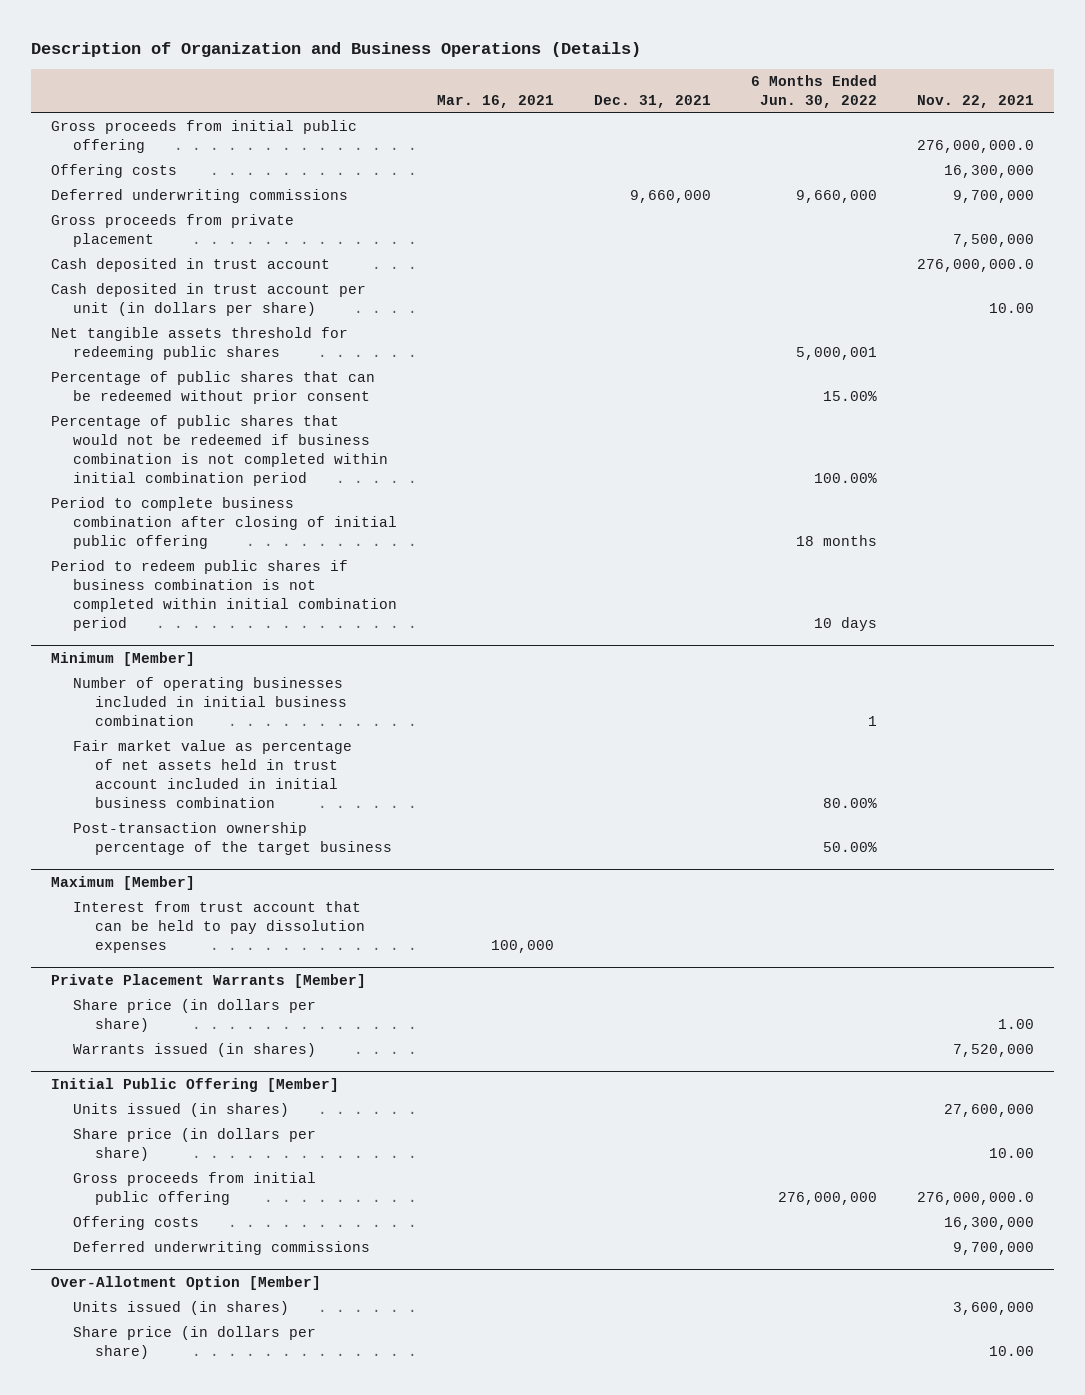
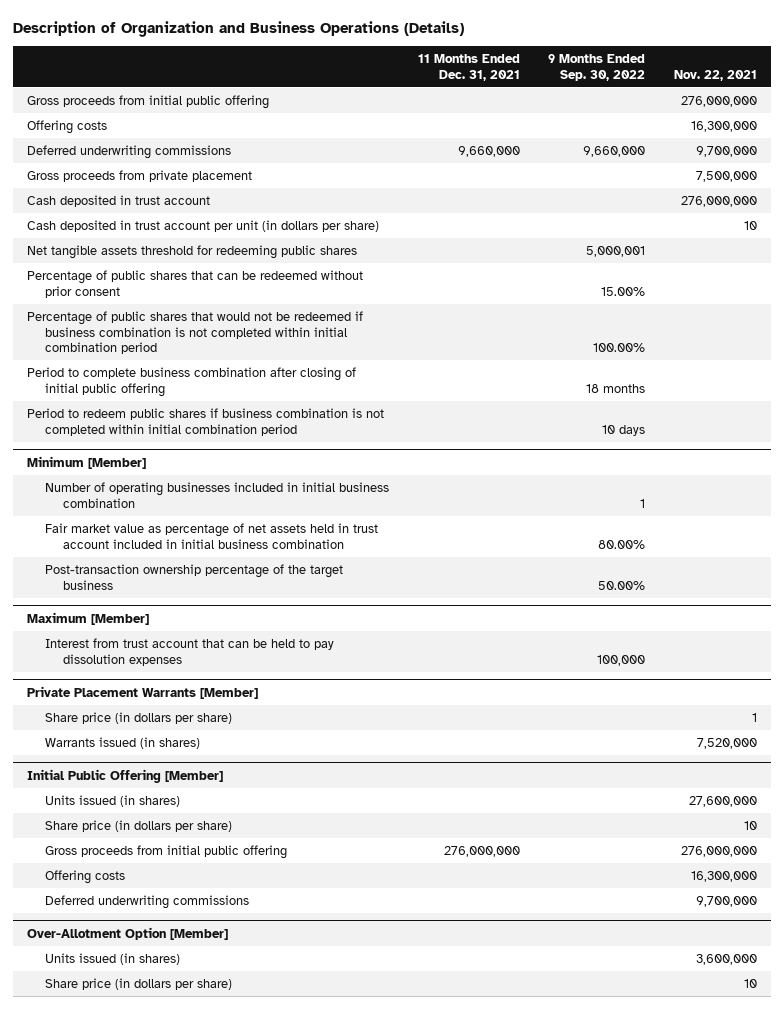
[436,95,554,109] Mar. 16, 2021 -> none
[593,95,711,109] Dec. 31, 2021 -> none
[750,75,877,109] 6 Months Ended Jun. 30, 2022 -> none
none -> [417,54,520,81] 11 Months Ended Dec. 31, 2021
none -> [548,54,646,81] 9 Months Ended Sep. 30, 2022
[916,140,1034,154] 276,000,000.0 -> [680,95,757,107] 276,000,000
[916,259,1034,273] 276,000,000.0 -> [680,195,757,207] 276,000,000
[988,303,1034,314] 10.00 -> [743,220,757,230] 10
[997,1019,1034,1030] 1.00 -> [751,712,757,722] 1
[988,1148,1034,1159] 10.00 -> [743,820,757,830] 10
[916,1192,1034,1206] 276,000,000.0 -> [680,845,757,857] 276,000,000
[988,1346,1034,1357] 10.00 -> [743,978,757,988] 10

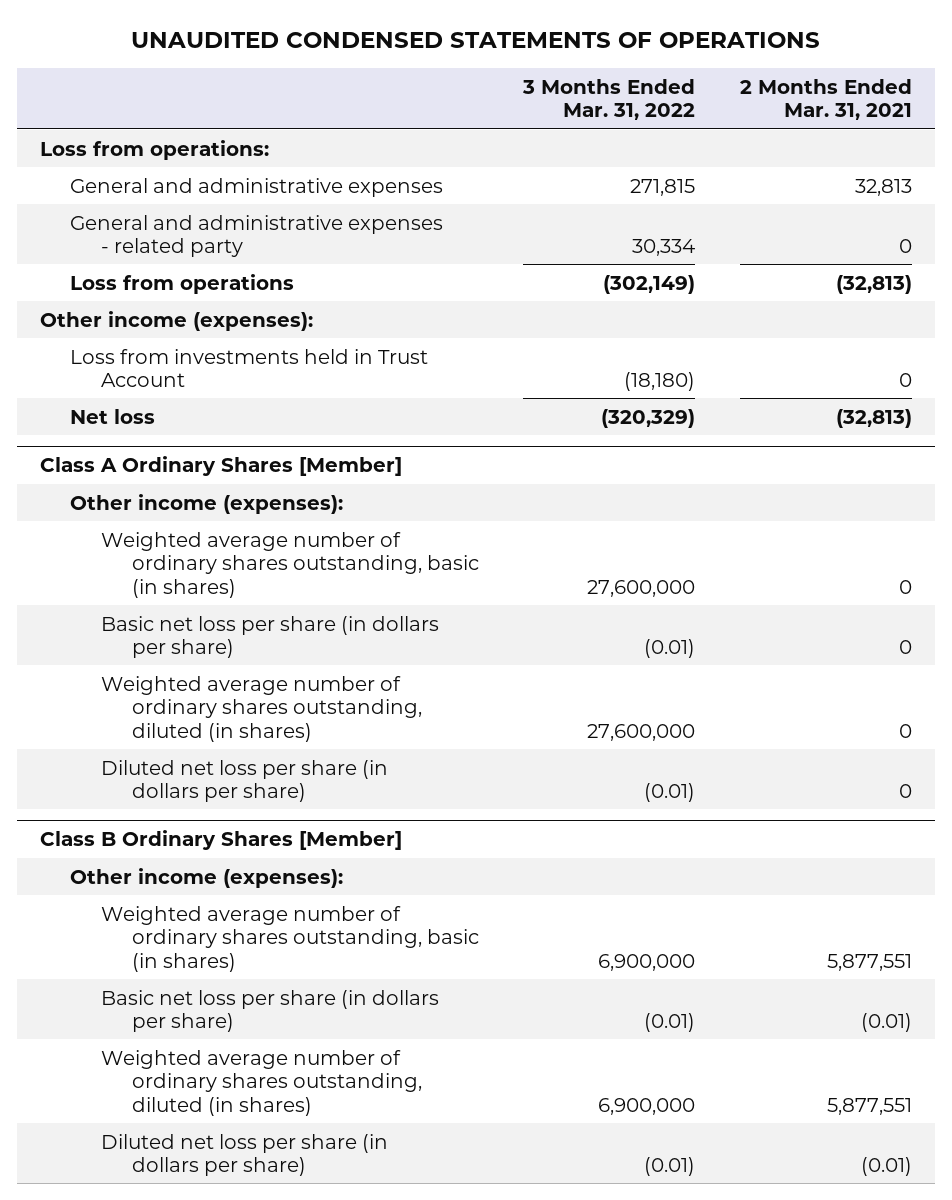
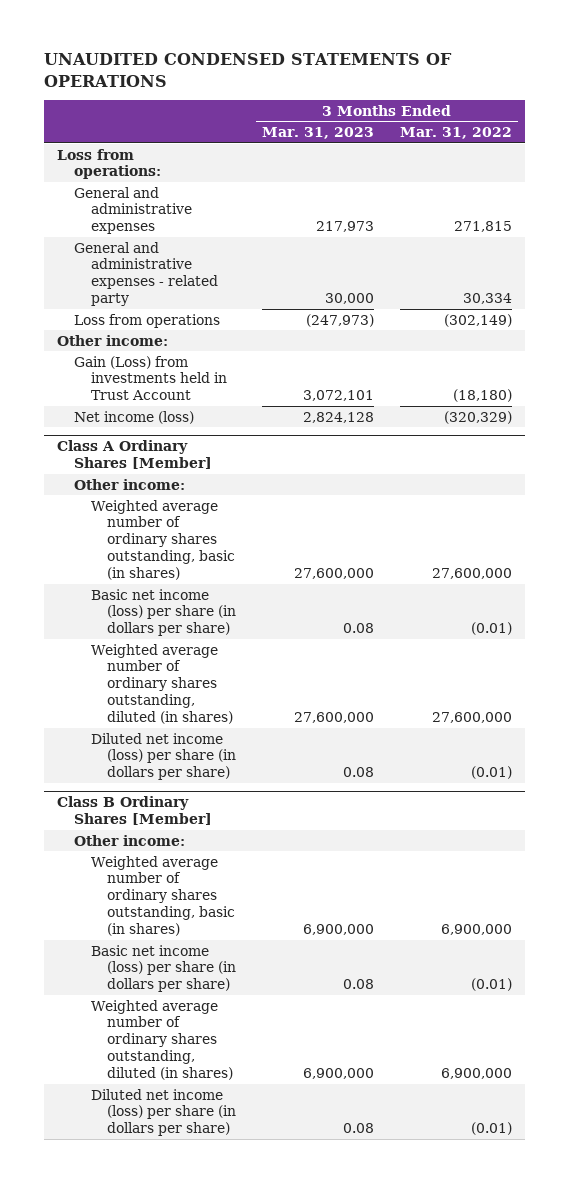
[740,78,913,121] 2 Months Ended Mar. 31, 2021 -> none
none -> [262,127,375,140] Mar. 31, 2023
[39,310,313,331] Other income (expenses): -> [57,334,169,346] Other income:
[70,348,429,388] Loss from investments held in Trust Account -> [73,355,227,401] Gain (Loss) from investments held in Trust Account
[70,408,156,424] Net loss -> [73,410,194,424] Net income (loss)
[70,493,344,514] Other income (expenses): -> [73,478,185,490] Other income:
[100,615,439,659] Basic net loss per share (in dollars per share) -> [90,588,237,637] Basic net income (loss) per share (in dollars per share)
[100,759,388,803] Diluted net loss per share (in dollars per share) -> [90,732,237,781] Diluted net income (loss) per share (in dollars per share)
[70,867,344,888] Other income (expenses): -> [73,834,185,846] Other income:
[100,989,439,1033] Basic net loss per share (in dollars per share) -> [90,944,237,993] Basic net income (loss) per share (in dollars per share)
[100,1133,388,1177] Diluted net loss per share (in dollars per share) -> [90,1088,237,1137] Diluted net income (loss) per share (in dollars per share)

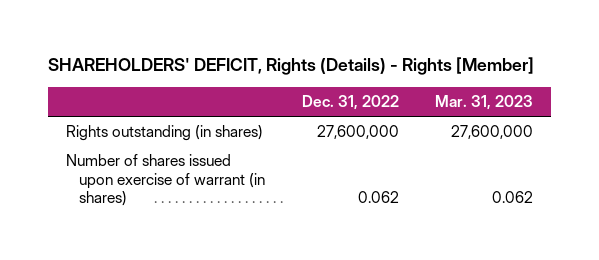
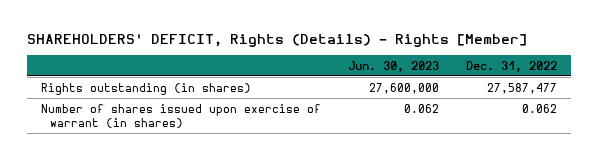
[435,95,534,111] Mar. 31, 2023 -> none
none -> [348,60,440,72] Jun. 30, 2023
[316,125,399,140] 27,600,000 -> [487,82,558,94] 27,587,477

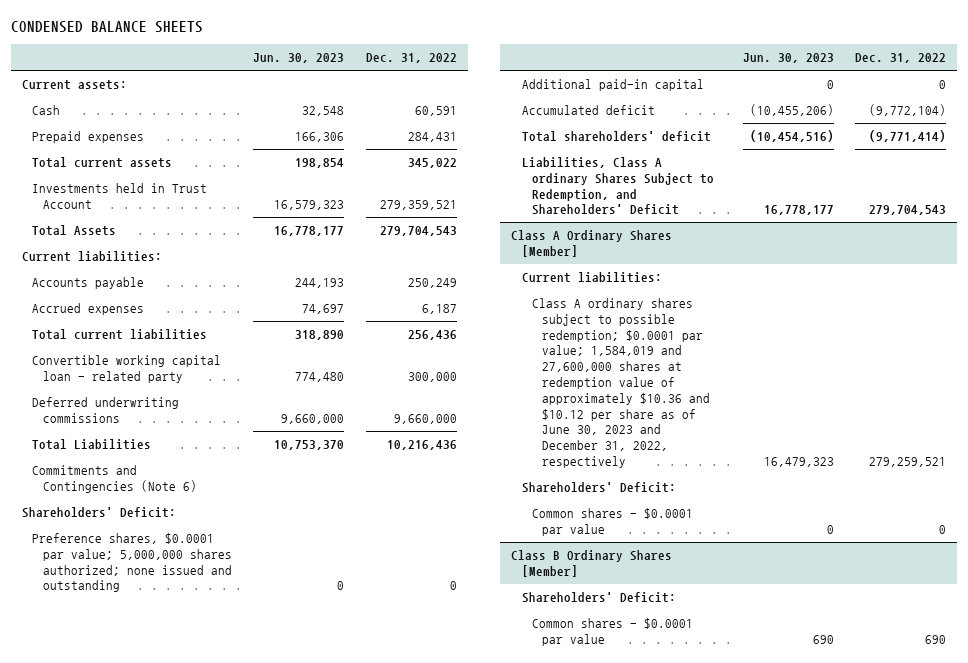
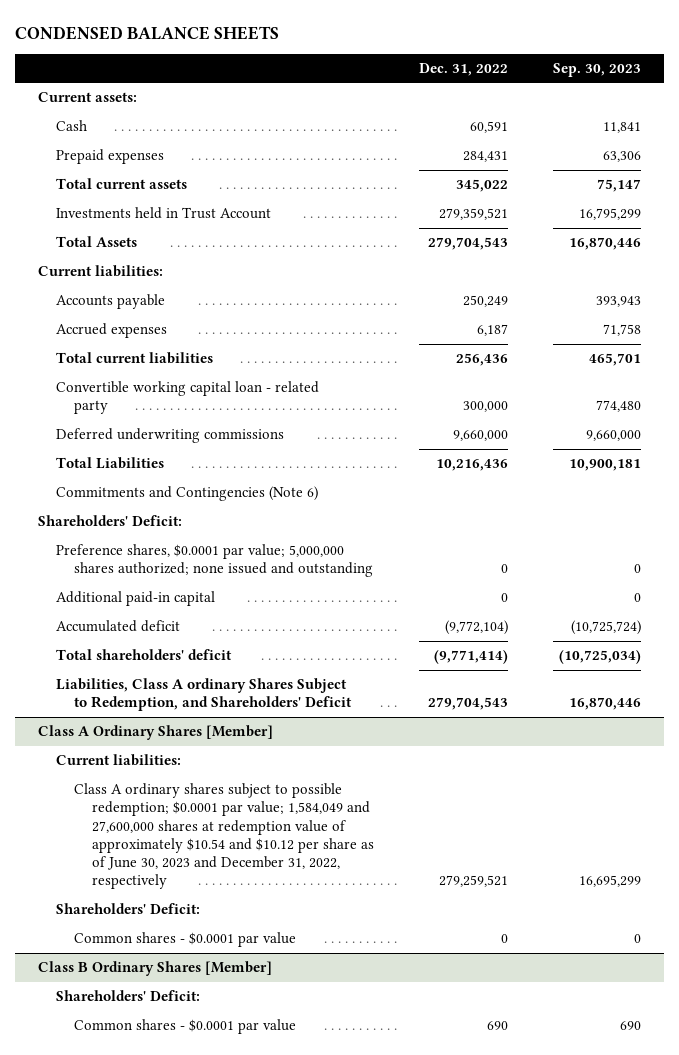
[253,53,345,64] Jun. 30, 2023 -> none
none -> [553,62,642,77] Sep. 30, 2023
[531,298,711,468] Class A ordinary shares subject to possible redemption; $0.0001 par value; 1,584,019 and 27,600,000 shares at redemption value of approximately $10.36 and $10.12 per share as of June 30, 2023 and December 31, 2022, respectively -> [74,783,375,890] Class A ordinary shares subject to possible redemption; $0.0001 par value; 1,584,049 and 27,600,000 shares at redemption value of approximately $10.54 and $10.12 per share as of June 30, 2023 and December 31, 2022, respectively

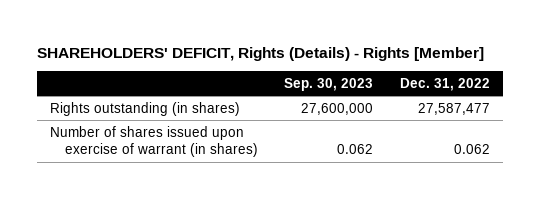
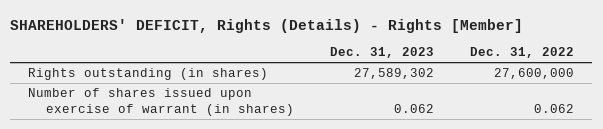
[284,77,374,91] Sep. 30, 2023 -> none
none -> [330,47,435,59] Dec. 31, 2023
[417,102,490,115] 27,587,477 -> [494,68,575,80] 27,600,000

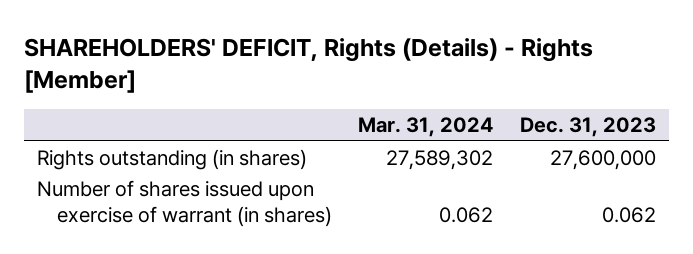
[470,47,575,59] Dec. 31, 2022 -> none
none -> [358,117,494,138] Mar. 31, 2024
[354,68,435,80] 27,589,302 -> [549,150,656,171] 27,600,000

